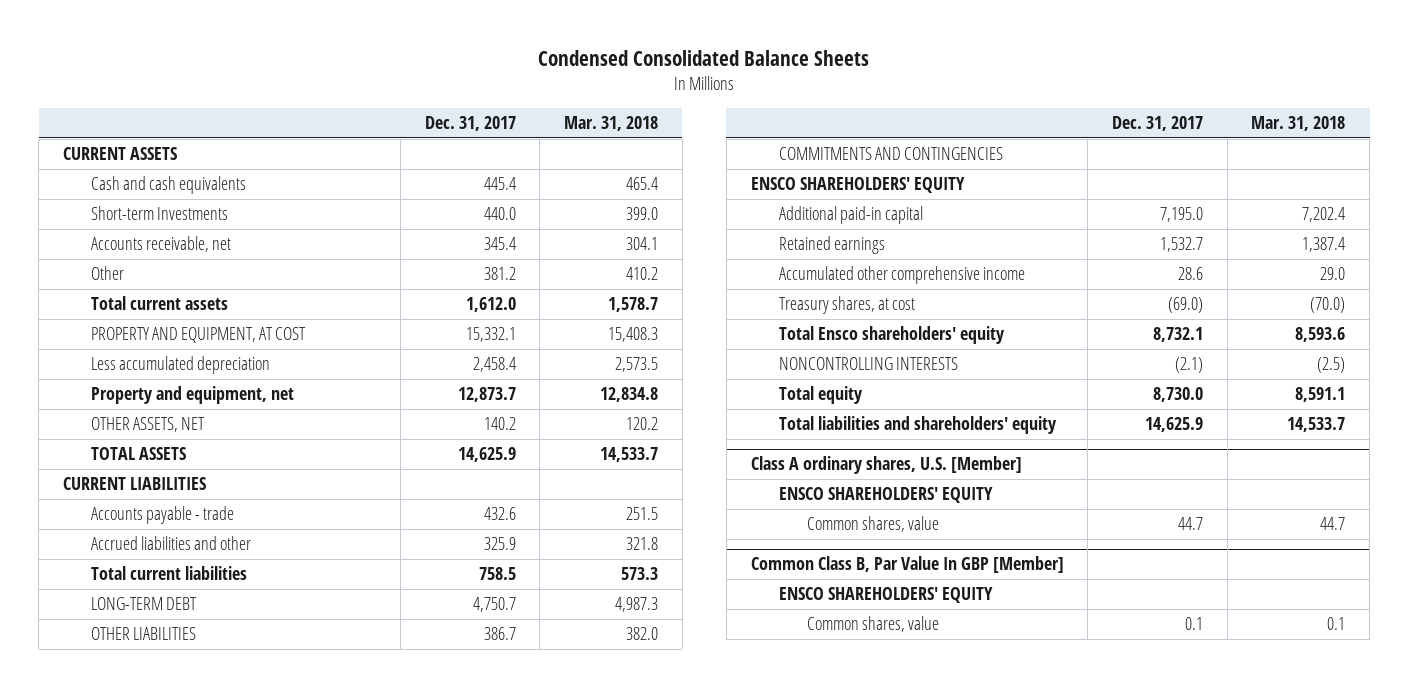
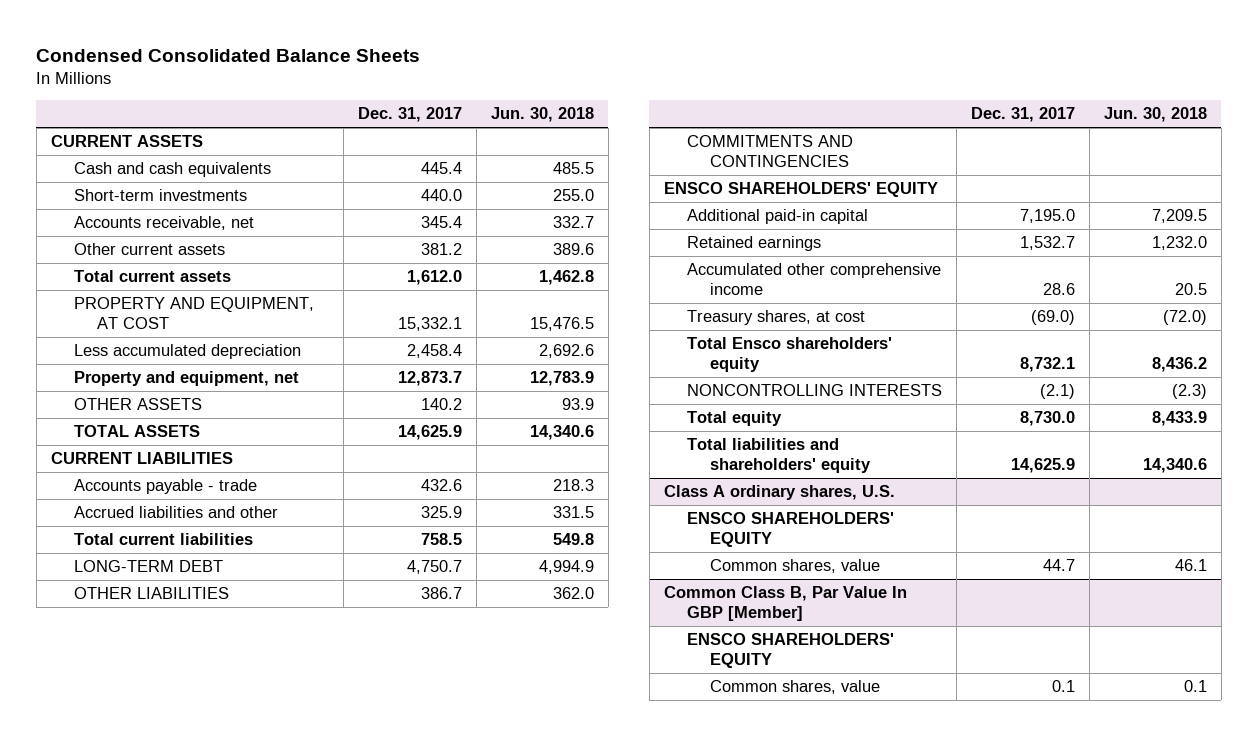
[563,116,658,132] Mar. 31, 2018 -> none
none -> [490,107,594,123] Jun. 30, 2018
[91,206,229,221] Short-term Investments -> [73,189,247,202] Short-term investments
[91,266,125,281] Other -> [73,243,225,256] Other current assets
[91,417,206,433] OTHER ASSETS, NET -> [73,398,202,411] OTHER ASSETS
[750,456,1022,475] Class A ordinary shares, U.S. [Member] -> [663,485,895,501] Class A ordinary shares, U.S.

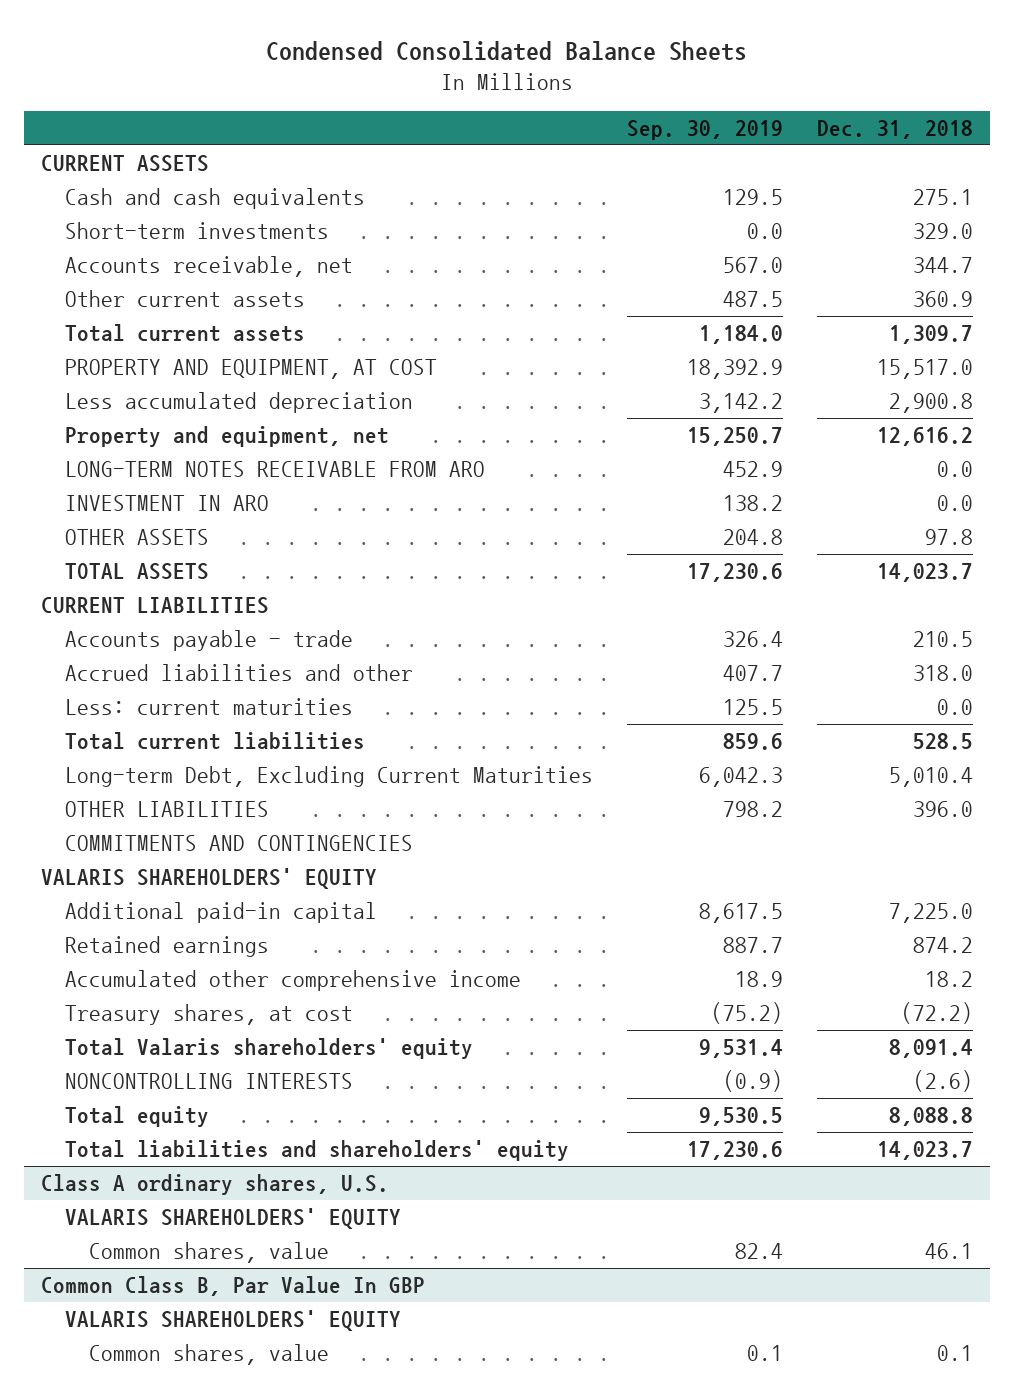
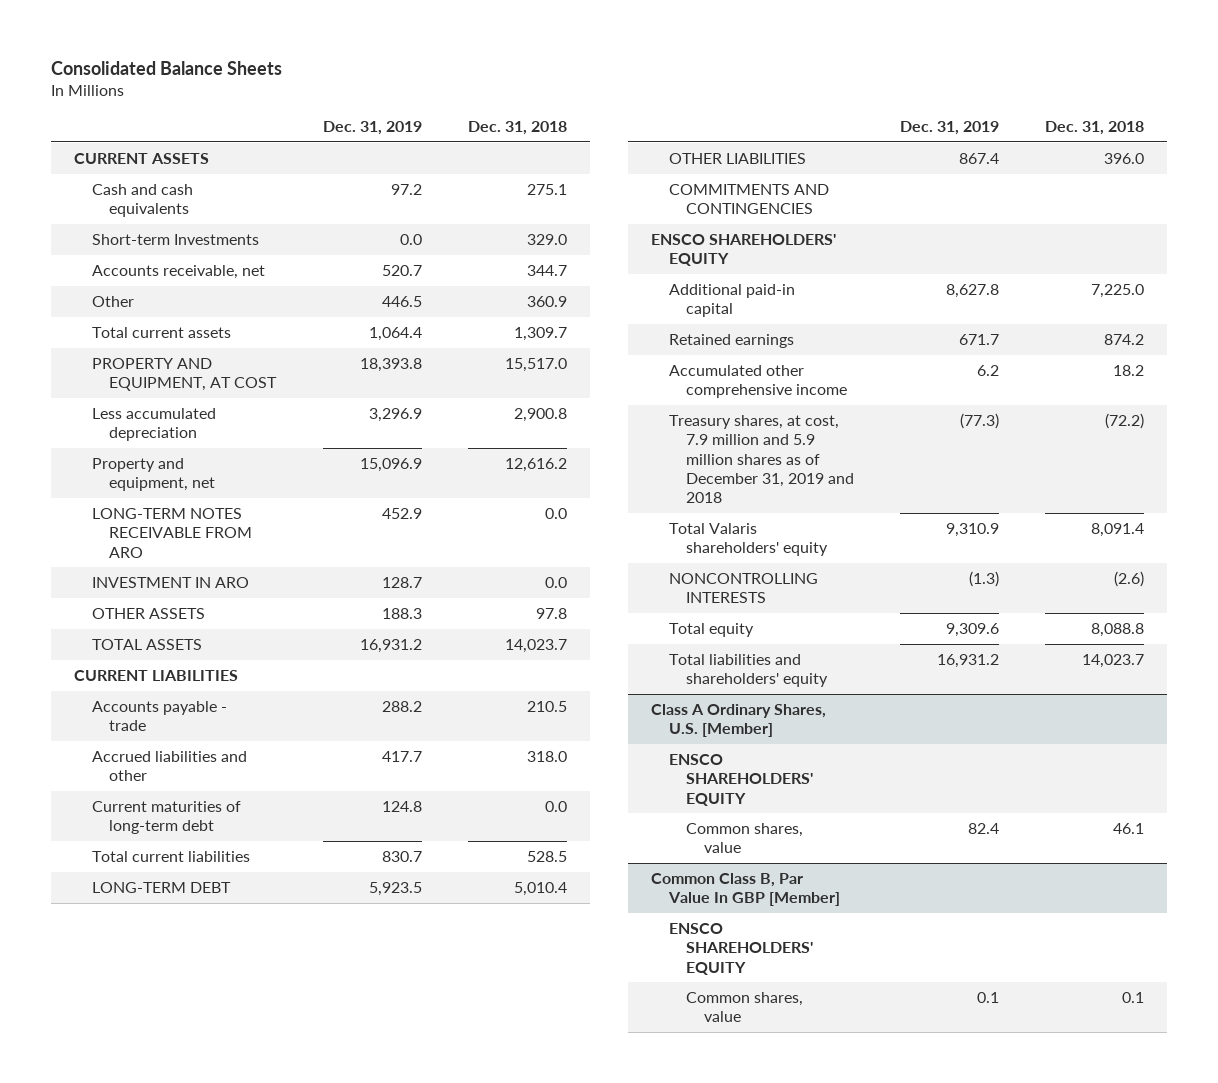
[266,40,748,61] Condensed Consolidated Balance Sheets -> [51,61,283,76] Consolidated Balance Sheets
[627,120,784,141] Sep. 30, 2019 -> none
none -> [323,120,423,135] Dec. 31, 2019
[65,222,330,240] Short-term investments -> [91,233,259,245] Short-term Investments
[65,290,306,308] Other current assets -> [91,295,134,307] Other
[65,698,354,716] Less: current maturities -> [91,800,241,835] Current maturities of long-term debt
[65,766,594,788] Long-term Debt, Excluding Current Maturities -> [91,881,231,893] LONG-TERM DEBT
[41,868,378,890] VALARIS SHAREHOLDERS' EQUITY -> [651,233,837,267] ENSCO SHAREHOLDERS' EQUITY
[65,1004,354,1026] Treasury shares, at cost -> [668,414,855,504] Treasury shares, at cost, 7.9 million and 5.9 million shares as of December 31, 2019 and 2018
[41,1174,390,1196] Class A ordinary shares, U.S. -> [651,703,827,738] Class A Ordinary Shares, U.S. [Member]
[65,1208,402,1230] VALARIS SHAREHOLDERS' EQUITY -> [668,753,814,806] ENSCO SHAREHOLDERS' EQUITY
[41,1276,426,1297] Common Class B, Par Value In GBP -> [651,872,840,907] Common Class B, Par Value In GBP [Member]
[65,1310,402,1332] VALARIS SHAREHOLDERS' EQUITY -> [668,922,814,975] ENSCO SHAREHOLDERS' EQUITY

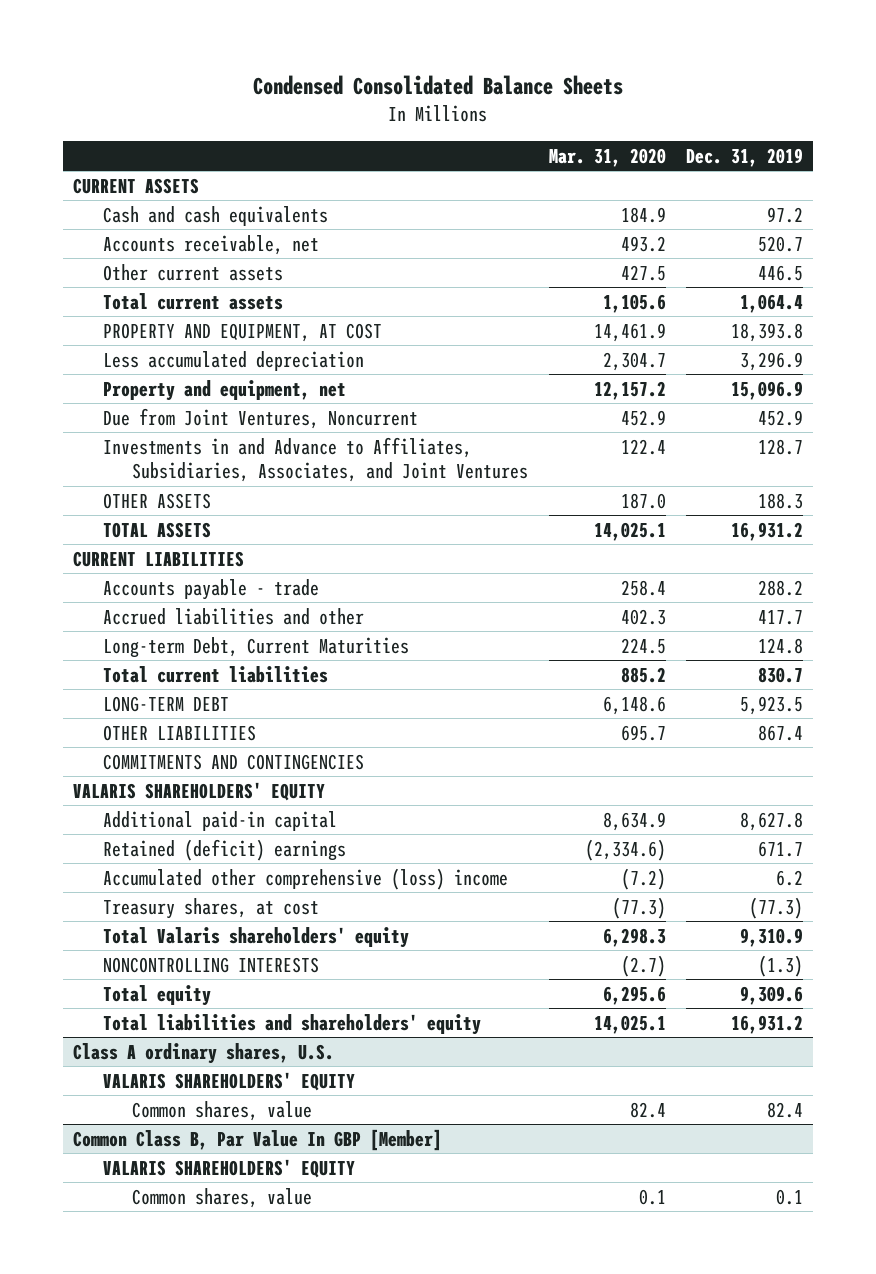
[51,61,283,76] Consolidated Balance Sheets -> [253,75,624,96] Condensed Consolidated Balance Sheets
[468,120,568,135] Dec. 31, 2018 -> none
none -> [548,147,666,167] Mar. 31, 2020
[91,233,259,245] Short-term Investments -> none
[91,295,134,307] Other -> [102,263,283,281] Other current assets
[91,507,253,558] LONG-TERM NOTES RECEIVABLE FROM ARO -> [102,407,418,429] Due from Joint Ventures, Noncurrent
[91,576,249,588] INVESTMENT IN ARO -> [102,436,529,482] Investments in and Advance to Affiliates, Subsidiaries, Associates, and Joint Ventures
[91,800,241,835] Current maturities of long-term debt -> [102,636,409,658] Long-term Debt, Current Maturities
[651,233,837,267] ENSCO SHAREHOLDERS' EQUITY -> [73,781,326,801] VALARIS SHAREHOLDERS' EQUITY
[668,333,794,348] Retained earnings -> [102,838,346,861] Retained (deficit) earnings
[668,364,848,399] Accumulated other comprehensive income -> [102,867,508,890] Accumulated other comprehensive (loss) income
[668,414,855,504] Treasury shares, at cost, 7.9 million and 5.9 million shares as of December 31, 2019 and 2018 -> [102,897,319,919] Treasury shares, at cost
[651,703,827,738] Class A Ordinary Shares, U.S. [Member] -> [73,1042,335,1064] Class A ordinary shares, U.S.
[668,753,814,806] ENSCO SHAREHOLDERS' EQUITY -> [102,1071,355,1091] VALARIS SHAREHOLDERS' EQUITY
[668,922,814,975] ENSCO SHAREHOLDERS' EQUITY -> [102,1158,355,1178] VALARIS SHAREHOLDERS' EQUITY

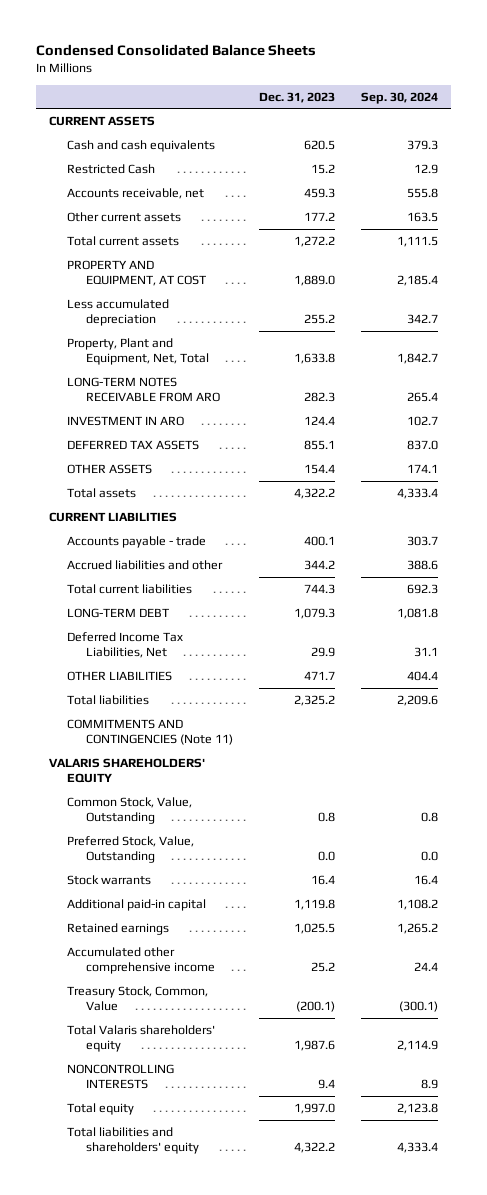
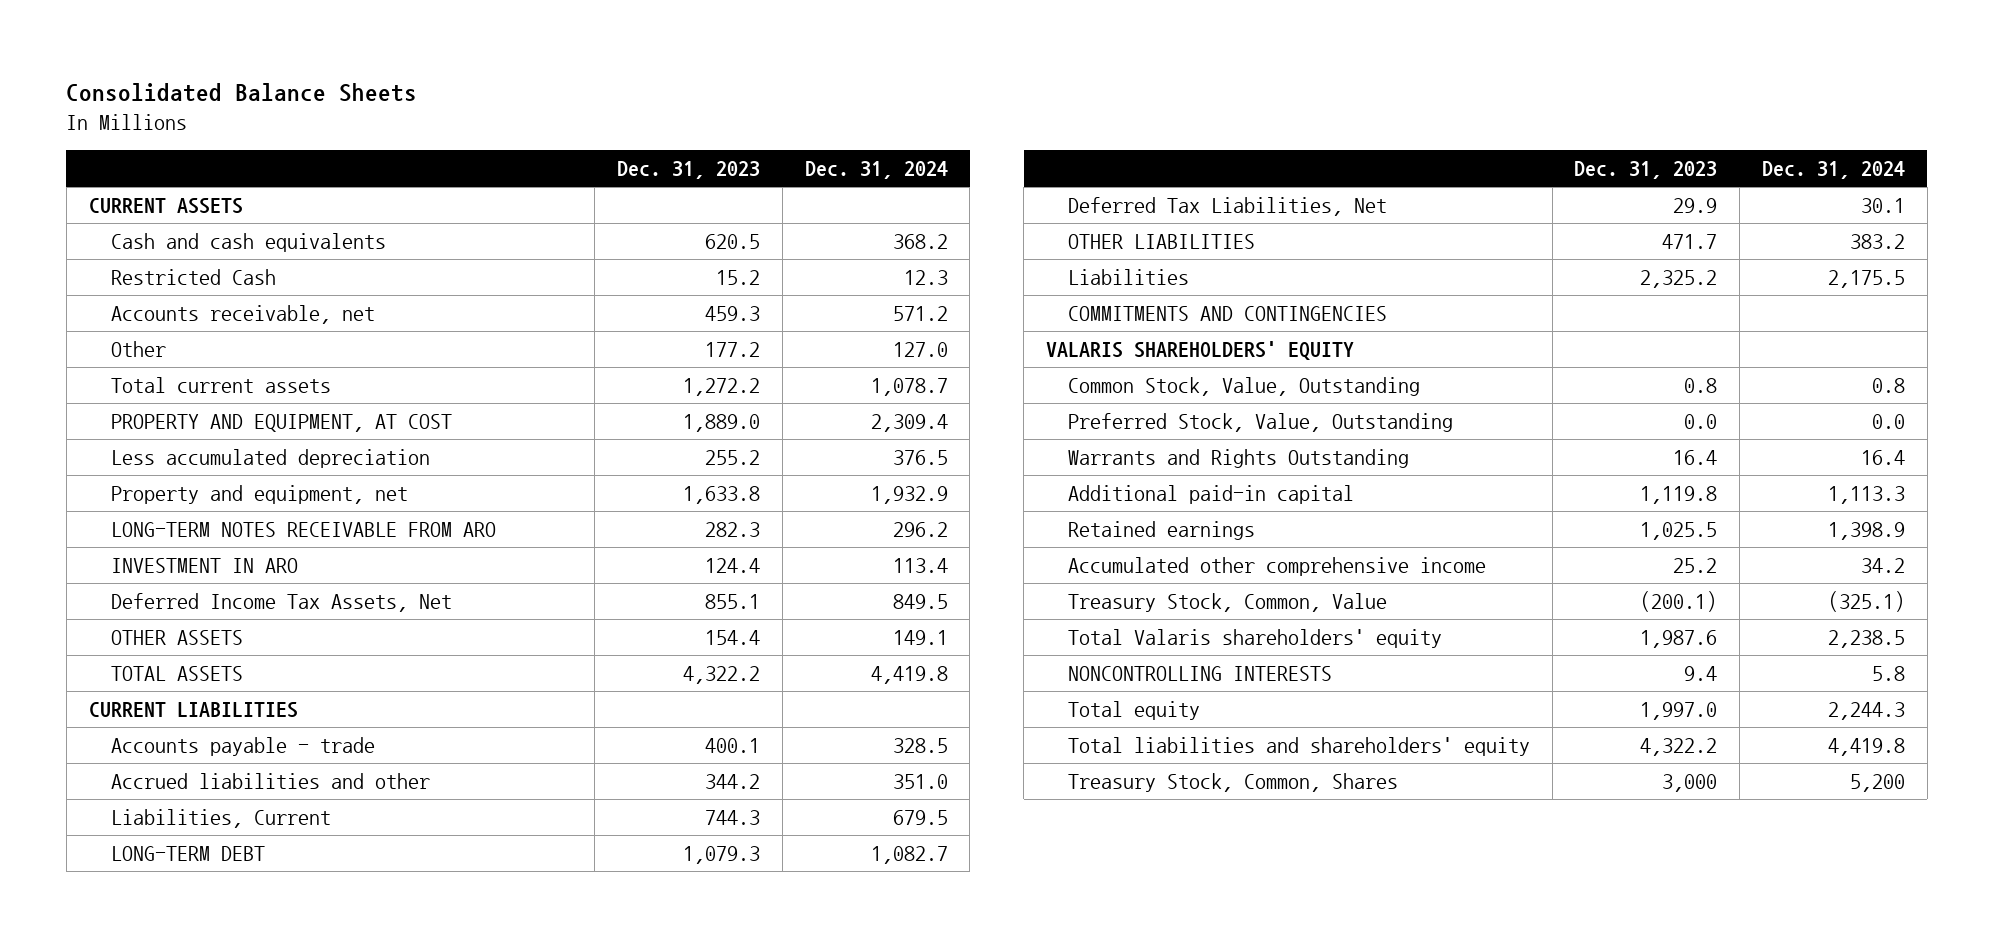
[35,44,316,57] Condensed Consolidated Balance Sheets -> [66,82,418,102] Consolidated Balance Sheets
[361,91,439,104] Sep. 30, 2024 -> none
none -> [804,161,948,180] Dec. 31, 2024
[67,211,182,222] Other current assets -> [110,340,166,357] Other
[67,337,209,365] Property, Plant and Equipment, Net, Total -> [110,484,408,504] Property and equipment, net
[67,439,200,450] DEFERRED TAX ASSETS -> [110,592,452,612] Deferred Income Tax Assets, Net
[67,487,137,498] Total assets -> [110,665,243,681] TOTAL ASSETS
[67,583,193,594] Total current liabilities -> [110,808,331,828] Liabilities, Current
[67,631,184,658] Deferred Income Tax Liabilities, Net -> [1068,196,1388,216] Deferred Tax Liabilities, Net
[67,694,150,705] Total liabilities -> [1068,268,1190,285] Liabilities
[67,718,233,745] COMMITMENTS AND CONTINGENCIES (Note 11) -> [1068,305,1388,321] COMMITMENTS AND CONTINGENCIES
[67,874,152,885] Stock warrants -> [1068,448,1410,468] Warrants and Rights Outstanding
none -> [1068,772,1399,792] Treasury Stock, Common, Shares

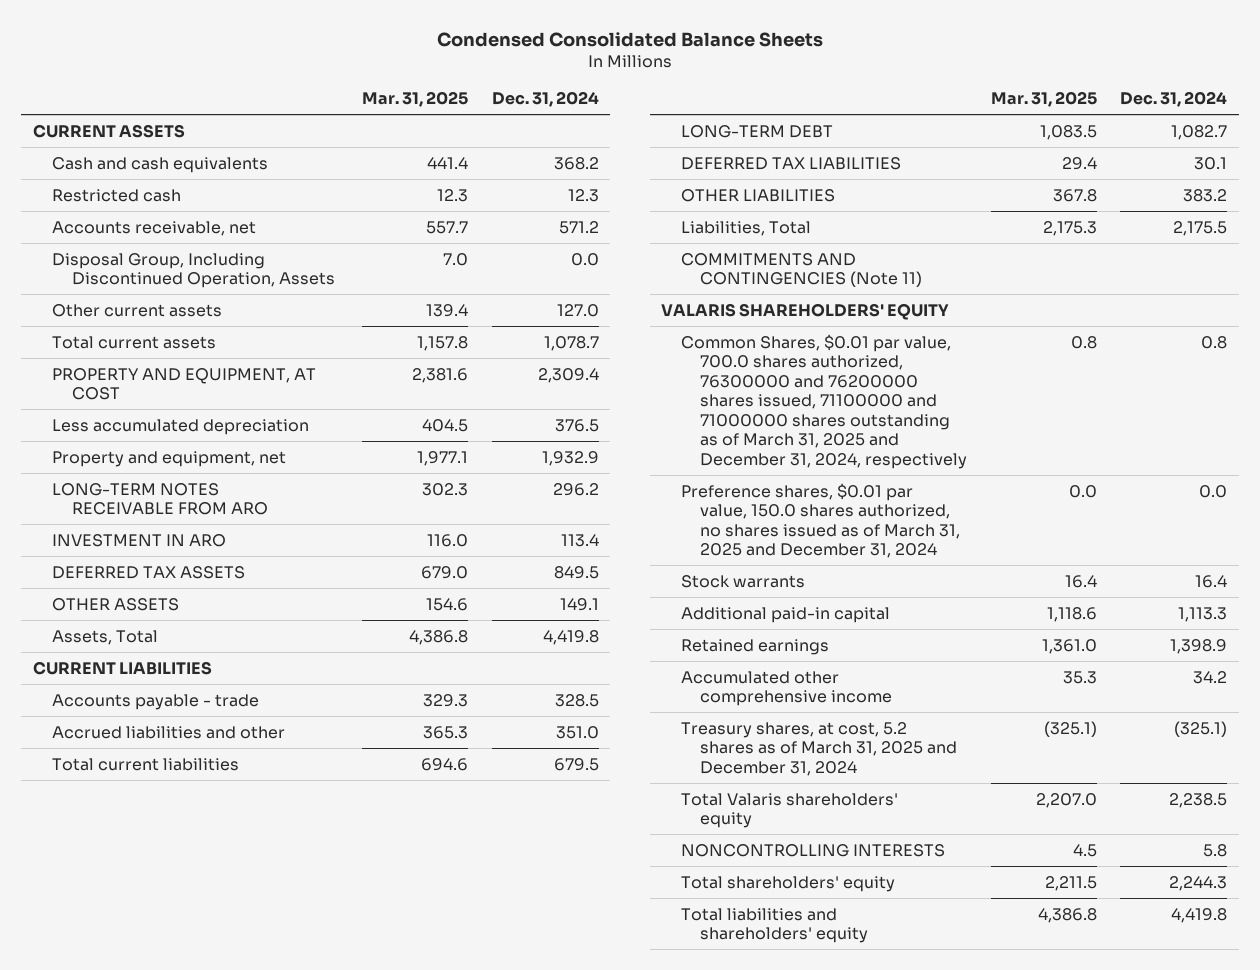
[66,82,418,102] Consolidated Balance Sheets -> [437,31,824,47] Condensed Consolidated Balance Sheets
[617,161,761,180] Dec. 31, 2023 -> none
none -> [362,91,469,108] Mar. 31, 2025
[110,268,276,285] Restricted Cash -> [52,188,182,202] Restricted cash
none -> [52,252,335,289] Disposal Group, Including Discontinued Operation, Assets
[110,340,166,357] Other -> [52,303,223,317] Other current assets
[110,592,452,612] Deferred Income Tax Assets, Net -> [52,565,246,579] DEFERRED TAX ASSETS
[110,665,243,681] TOTAL ASSETS -> [52,629,159,645] Assets, Total
[110,808,331,828] Liabilities, Current -> [52,757,240,771] Total current liabilities
[1068,196,1388,216] Deferred Tax Liabilities, Net -> [680,156,901,170] DEFERRED TAX LIABILITIES
[1068,268,1190,285] Liabilities -> [680,220,811,236] Liabilities, Total
[1068,305,1388,321] COMMITMENTS AND CONTINGENCIES -> [680,252,923,288] COMMITMENTS AND CONTINGENCIES (Note 11)
[1068,376,1421,396] Common Stock, Value, Outstanding -> [680,333,968,469] Common Shares, $0.01 par value, 700.0 shares authorized, 76300000 and 76200000 shares issued, 71100000 and 71000000 shares outstanding as of March 31, 2025 and December 31, 2024, respectively
[1068,412,1454,432] Preferred Stock, Value, Outstanding -> [680,482,961,559] Preference shares, $0.01 par value, 150.0 shares authorized, no shares issued as of March 31, 2025 and December 31, 2024
[1068,448,1410,468] Warrants and Rights Outstanding -> [680,574,805,588] Stock warrants
[1068,592,1388,612] Treasury Stock, Common, Value -> [680,721,958,776] Treasury shares, at cost, 5.2 shares as of March 31, 2025 and December 31, 2024
[1068,700,1201,720] Total equity -> [680,875,895,892] Total shareholders' equity
[1068,772,1399,792] Treasury Stock, Common, Shares -> none

